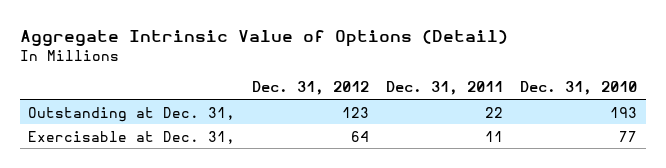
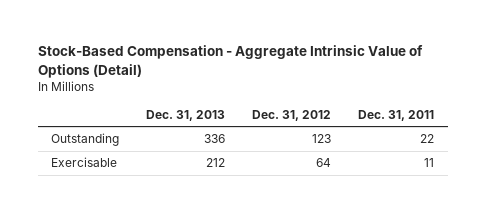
[19,29,508,47] Aggregate Intrinsic Value of Options (Detail) -> [37,45,423,78] Stock-Based Compensation - Aggregate Intrinsic Value of Options (Detail)
[520,81,638,96] Dec. 31, 2010 -> none
none -> [146,110,226,122] Dec. 31, 2013
[28,106,236,122] Outstanding at Dec. 31, -> [51,133,120,147] Outstanding
[28,130,236,144] Exercisable at Dec. 31, -> [51,157,118,168] Exercisable

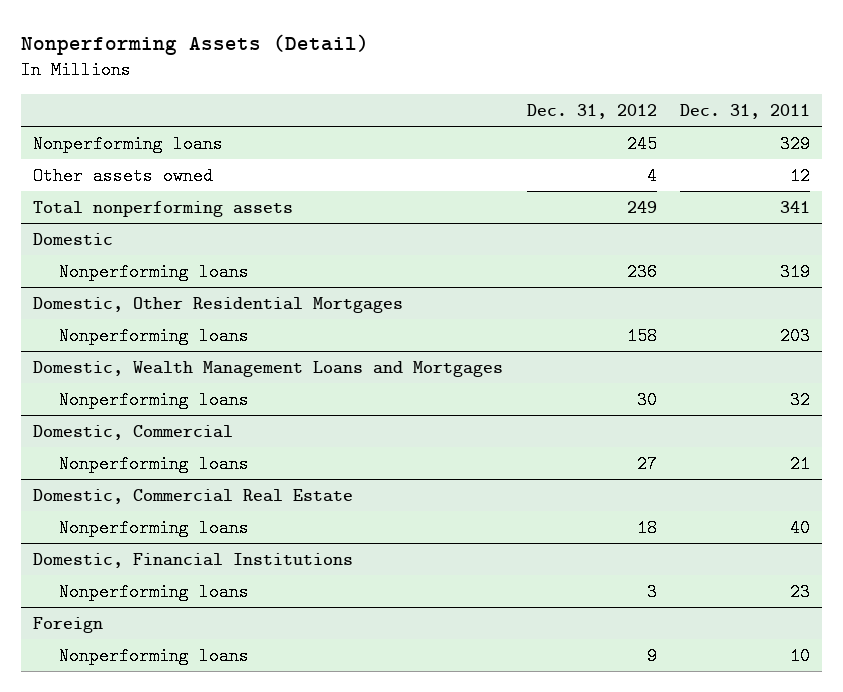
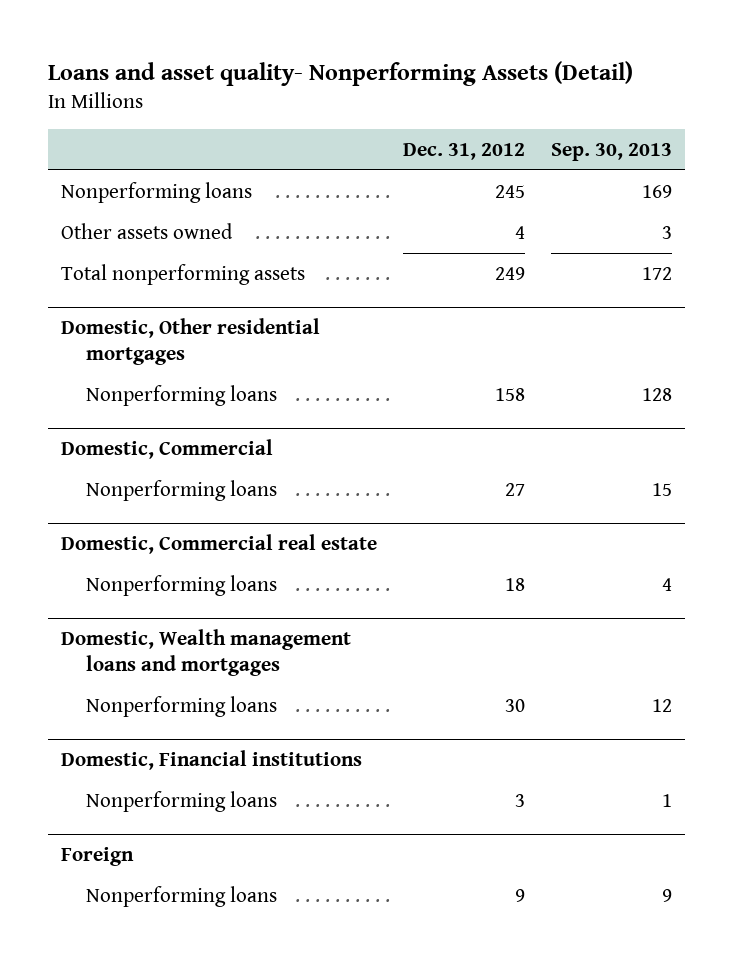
[20,33,369,55] Nonperforming Assets (Detail) -> [48,61,634,87] Loans and asset quality- Nonperforming Assets (Detail)
[680,103,811,119] Dec. 31, 2011 -> none
none -> [551,142,673,161] Sep. 30, 2013
[32,232,113,245] Domestic -> none
[58,262,249,281] Nonperforming loans -> none
[32,296,403,313] Domestic, Other Residential Mortgages -> [61,317,321,366] Domestic, Other residential mortgages
[32,360,503,377] Domestic, Wealth Management Loans and Mortgages -> none
[58,390,249,409] Nonperforming loans -> none
[32,488,353,504] Domestic, Commercial Real Estate -> [61,533,378,554] Domestic, Commercial real estate
none -> [61,628,352,677] Domestic, Wealth management loans and mortgages
none -> [85,695,277,717] Nonperforming loans
[32,552,353,568] Domestic, Financial Institutions -> [61,749,363,770] Domestic, Financial institutions

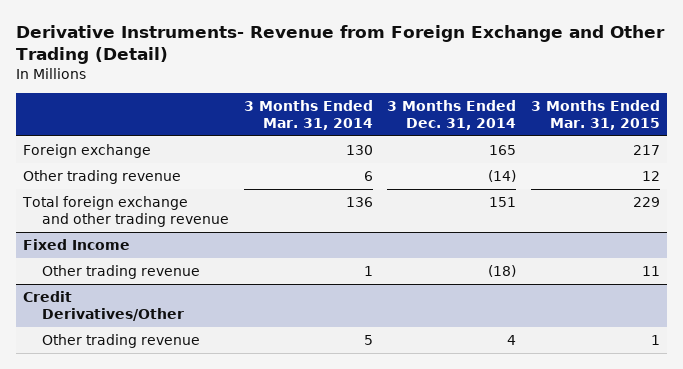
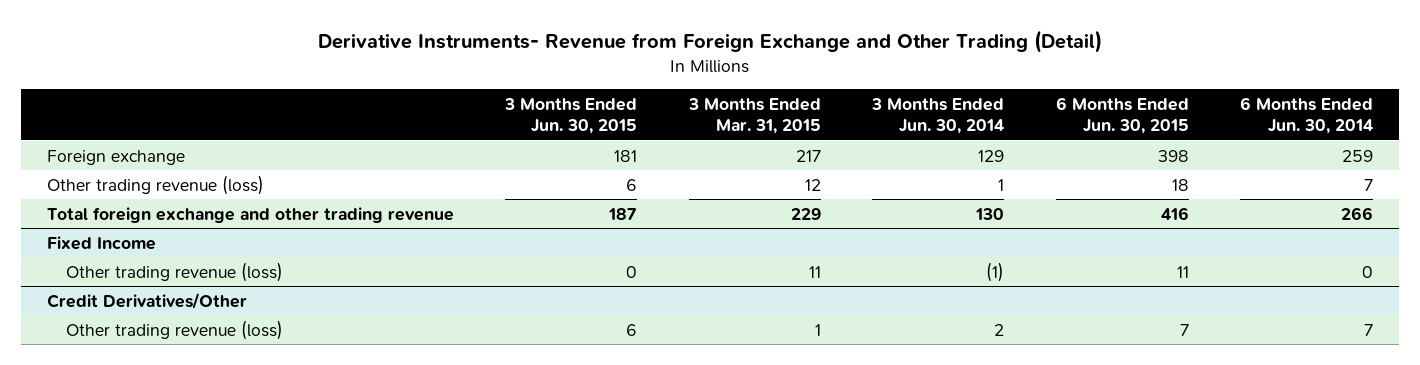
[243,100,373,130] 3 Months Ended Mar. 31, 2014 -> none
[387,100,517,130] 3 Months Ended Dec. 31, 2014 -> none
none -> [504,97,638,135] 3 Months Ended Jun. 30, 2015
none -> [871,97,1005,135] 3 Months Ended Jun. 30, 2014
none -> [1055,96,1189,135] 6 Months Ended Jun. 30, 2015
none -> [1240,96,1374,135] 6 Months Ended Jun. 30, 2014
[22,170,181,185] Other trading revenue -> [46,174,264,195] Other trading revenue (loss)
[42,265,201,280] Other trading revenue -> [66,261,284,282] Other trading revenue (loss)
[42,334,201,349] Other trading revenue -> [66,319,284,340] Other trading revenue (loss)

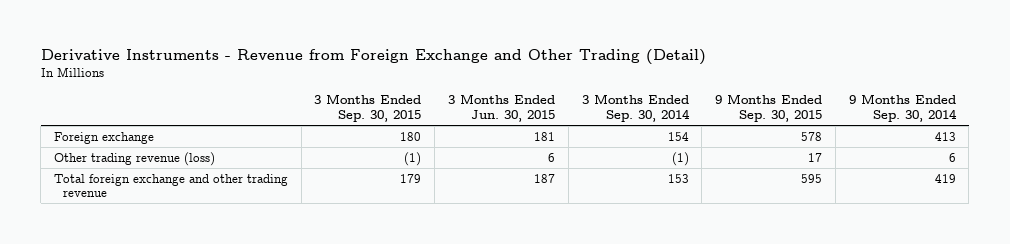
[317,30,1102,54] Derivative Instruments- Revenue from Foreign Exchange and Other Trading (Detail) -> [40,49,706,66] Derivative Instruments - Revenue from Foreign Exchange and Other Trading (Detail)
[687,97,821,135] 3 Months Ended Mar. 31, 2015 -> none
[871,97,1005,135] 3 Months Ended Jun. 30, 2014 -> none
[1055,96,1189,135] 6 Months Ended Jun. 30, 2015 -> none
[1240,96,1374,135] 6 Months Ended Jun. 30, 2014 -> none
none -> [314,94,422,122] 3 Months Ended Sep. 30, 2015
none -> [581,94,690,122] 3 Months Ended Sep. 30, 2014
none -> [715,94,823,122] 9 Months Ended Sep. 30, 2015
none -> [848,94,957,122] 9 Months Ended Sep. 30, 2014
[46,235,156,250] Fixed Income -> none
[66,261,284,282] Other trading revenue (loss) -> none
[46,292,247,309] Credit Derivatives/Other -> none
[66,319,284,340] Other trading revenue (loss) -> none

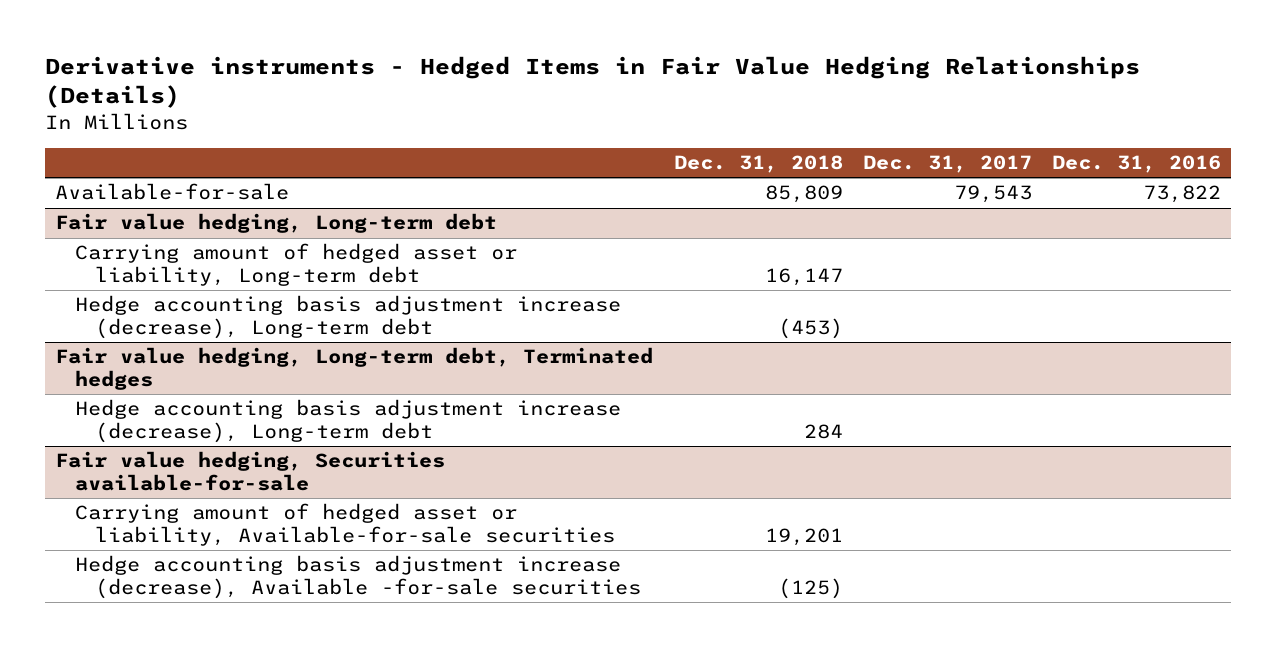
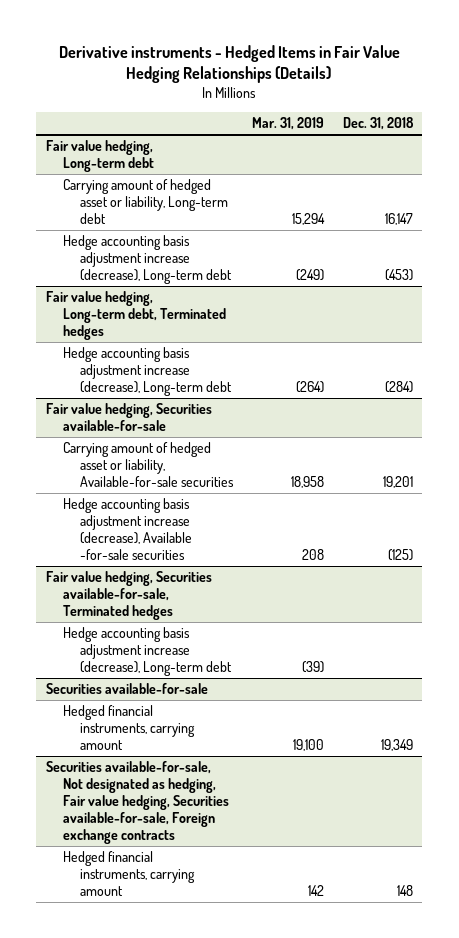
[862,154,1032,173] Dec. 31, 2017 -> none
[1052,154,1222,173] Dec. 31, 2016 -> none
none -> [252,117,325,131] Mar. 31, 2019
[55,183,290,201] Available-for-sale -> none
[803,423,843,439] 284 -> [384,380,413,393] (284)
none -> [45,571,212,620] Fair value hedging, Securities available-for-sale, Terminated hedges
none -> [62,627,233,676] Hedge accounting basis adjustment increase (decrease), Long-term debt
none -> [45,683,208,695] Securities available-for-sale
none -> [62,705,196,750] Hedged financial instruments, carrying amount
none -> [45,761,229,844] Securities available-for-sale, Not designated as hedging, Fair value hedging, Securities available-for-sale, Foreign exchange contracts
none -> [62,851,196,896] Hedged financial instruments, carrying amount

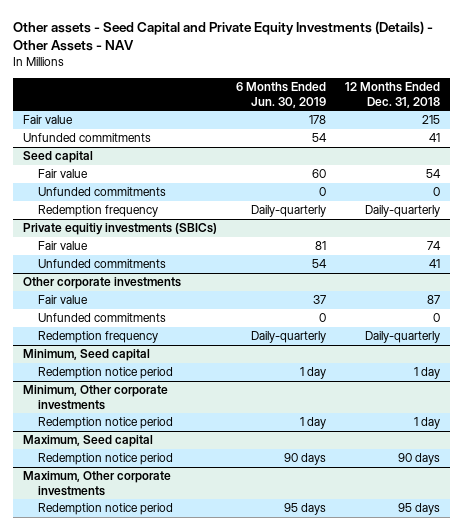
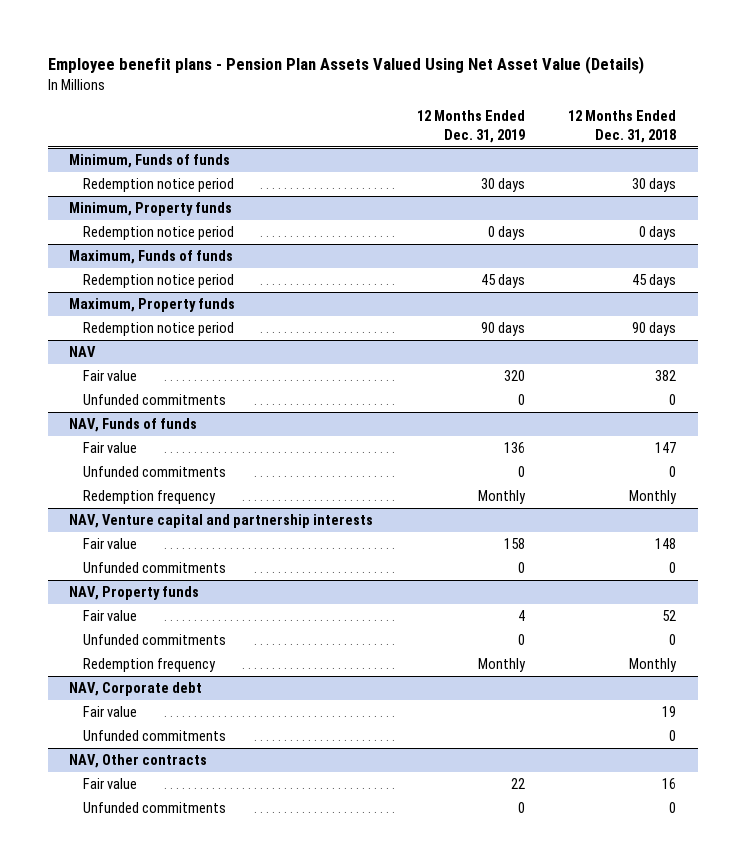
[13,20,434,52] Other assets - Seed Capital and Private Equity Investments (Details) - Other Assets - NAV -> [47,56,644,75] Employee benefit plans - Pension Plan Assets Valued Using Net Asset Value (Details)
[236,82,327,108] 6 Months Ended Jun. 30, 2019 -> none
none -> [416,110,525,143] 12 Months Ended Dec. 31, 2019
[22,133,151,143] Unfunded commitments -> none
[22,151,93,164] Seed capital -> none
[38,169,89,179] Fair value -> none
none -> [69,154,231,169] Minimum, Funds of funds
none -> [83,178,235,193] Redemption notice period
none -> [69,202,233,217] Minimum, Property funds
none -> [83,226,235,241] Redemption notice period
none -> [69,250,234,265] Maximum, Funds of funds
none -> [83,274,235,289] Redemption notice period
none -> [69,298,236,313] Maximum, Property funds
none -> [83,322,235,337] Redemption notice period
none -> [69,346,97,358] NAV
[422,115,441,125] 215 -> [654,370,676,382] 382
[38,205,159,218] Redemption frequency -> none
[22,223,217,236] Private equitiy investments (SBICs) -> none
[38,259,167,269] Unfunded commitments -> none
[22,277,181,290] Other corporate investments -> none
[38,295,89,305] Fair value -> none
none -> [69,418,198,433] NAV, Funds of funds
[427,241,442,251] 74 -> [654,442,676,454] 147
[22,349,150,362] Minimum, Seed capital -> none
[38,367,174,380] Redemption notice period -> none
[22,385,168,410] Minimum, Other corporate investments -> none
[38,417,174,430] Redemption notice period -> none
[22,435,153,448] Maximum, Seed capital -> none
[38,453,174,466] Redemption notice period -> none
[22,471,171,496] Maximum, Other corporate investments -> none
[38,503,174,516] Redemption notice period -> none
[365,331,441,344] Daily-quarterly -> [628,490,677,505] Monthly
none -> [69,514,374,529] NAV, Venture capital and partnership interests
none -> [83,538,138,550] Fair value
none -> [83,562,227,574] Unfunded commitments
none -> [69,586,200,601] NAV, Property funds
none -> [83,610,138,622] Fair value
none -> [83,634,227,646] Unfunded commitments
none -> [83,658,217,673] Redemption frequency
none -> [69,682,203,697] NAV, Corporate debt
none -> [83,706,138,718] Fair value
none -> [83,730,227,742] Unfunded commitments
none -> [69,754,208,769] NAV, Other contracts
none -> [83,778,138,790] Fair value
none -> [83,802,227,814] Unfunded commitments

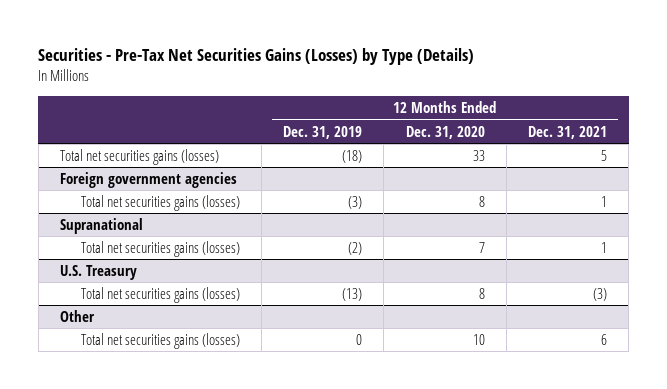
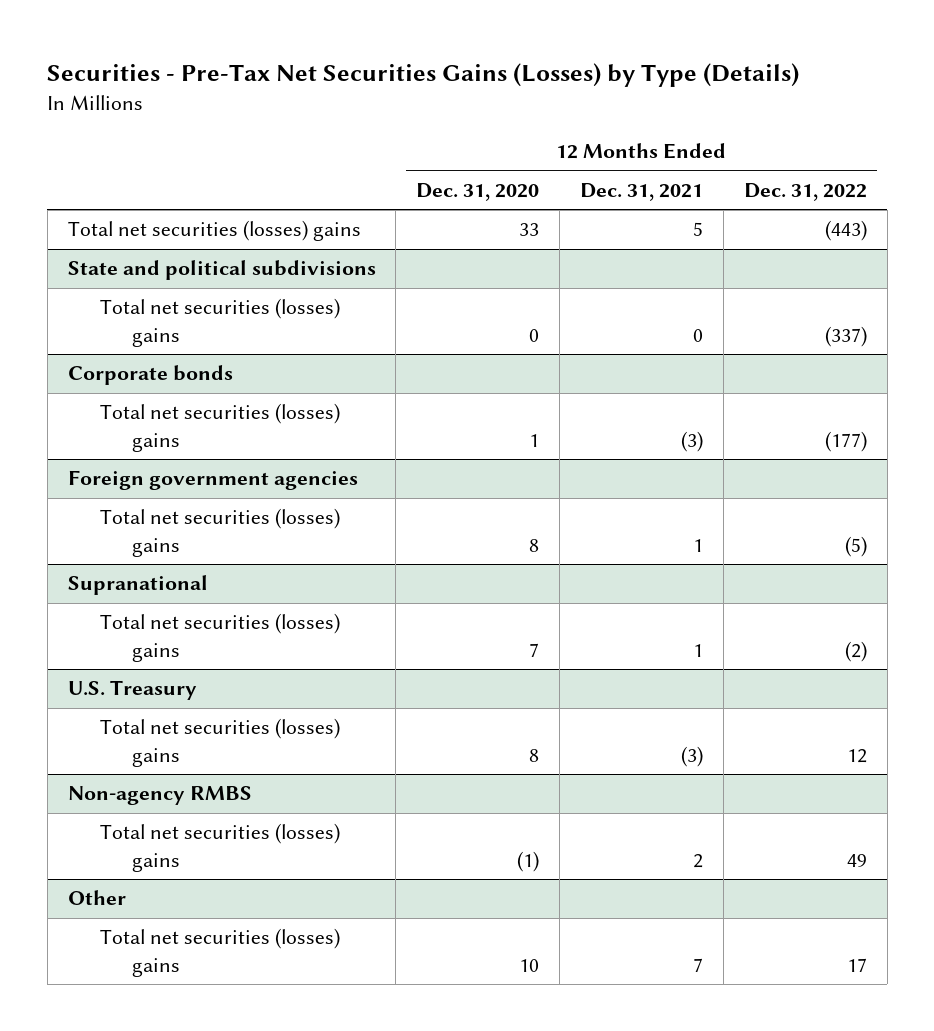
[283,125,363,139] Dec. 31, 2019 -> none
none -> [743,183,867,202] Dec. 31, 2022
[60,148,220,165] Total net securities gains (losses) -> [67,220,361,242] Total net securities (losses) gains
none -> [67,260,376,281] State and political subdivisions
none -> [99,298,340,347] Total net securities (losses) gains
none -> [67,365,233,386] Corporate bonds
none -> [99,403,340,452] Total net securities (losses) gains
[80,194,240,211] Total net securities gains (losses) -> [99,508,340,557] Total net securities (losses) gains
[80,240,240,257] Total net securities gains (losses) -> [99,613,340,662] Total net securities (losses) gains
[80,286,240,303] Total net securities gains (losses) -> [99,718,340,767] Total net securities (losses) gains
none -> [67,786,252,806] Non-agency RMBS
none -> [99,823,340,872] Total net securities (losses) gains
[80,332,240,349] Total net securities gains (losses) -> [99,928,340,977] Total net securities (losses) gains
[601,333,608,345] 6 -> [692,957,703,972] 7

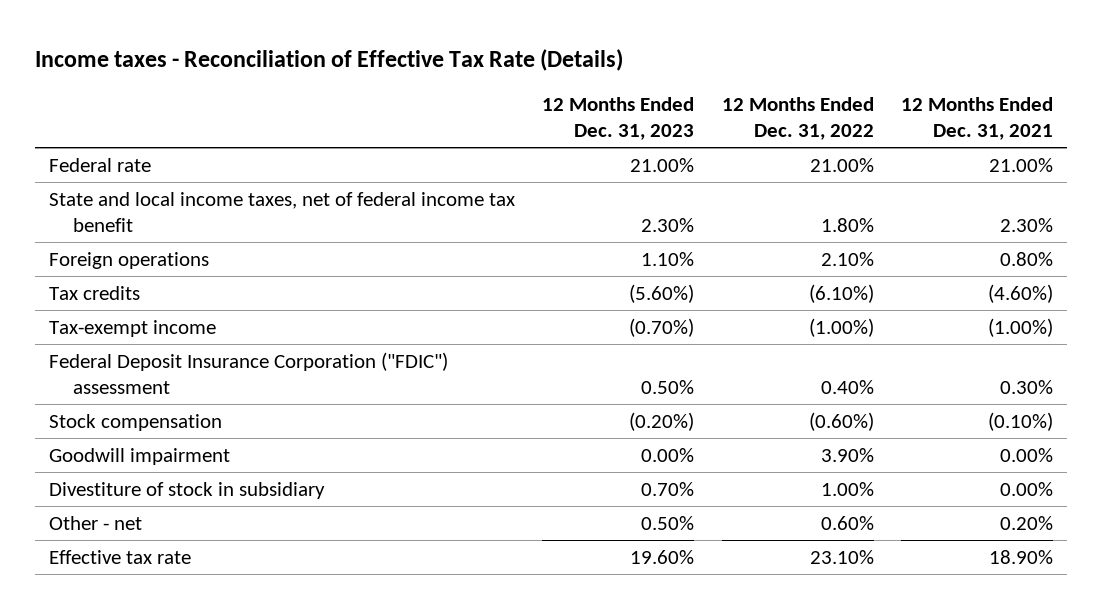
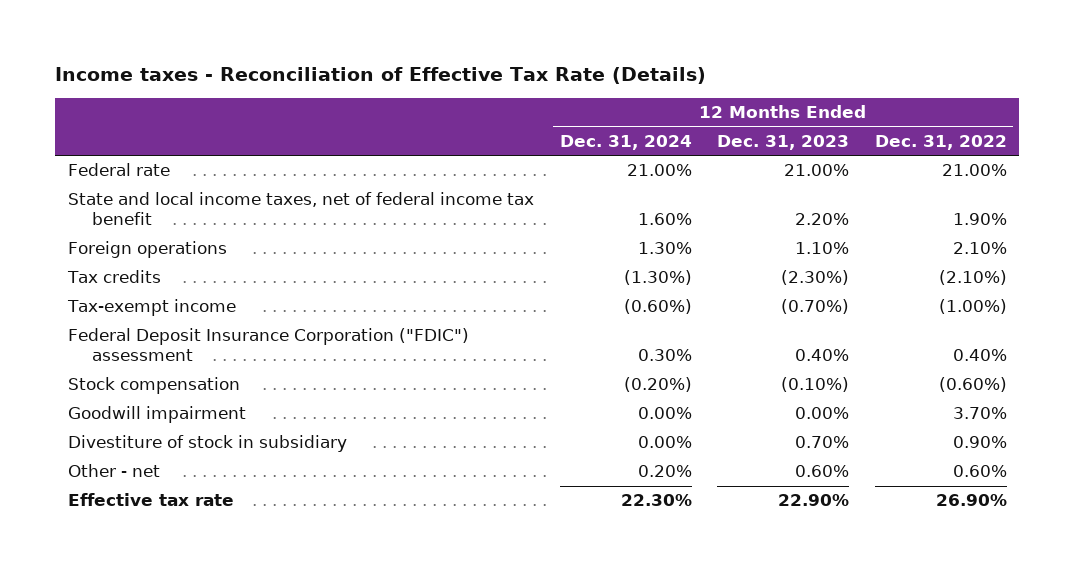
[901,97,1054,140] 12 Months Ended Dec. 31, 2021 -> none
none -> [559,135,692,151] Dec. 31, 2024
[641,217,695,232] 2.30% -> [795,213,850,226] 2.20%
[820,217,874,232] 1.80% -> [952,213,1007,226] 1.90%
[629,283,695,303] (5.60%) -> [781,270,850,286] (2.30%)
[808,283,874,303] (6.10%) -> [938,270,1007,286] (2.10%)
[641,379,695,394] 0.50% -> [795,349,850,362] 0.40%
[629,411,695,431] (0.20%) -> [781,377,850,393] (0.10%)
[820,447,874,462] 3.90% -> [952,407,1007,420] 3.70%
[820,481,874,496] 1.00% -> [952,436,1007,449] 0.90%
[641,515,695,530] 0.50% -> [795,465,850,478] 0.60%
[630,549,695,564] 19.60% -> [778,494,850,507] 22.90%
[809,549,874,564] 23.10% -> [935,494,1007,507] 26.90%

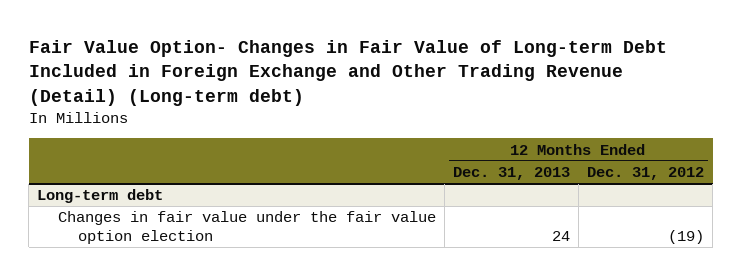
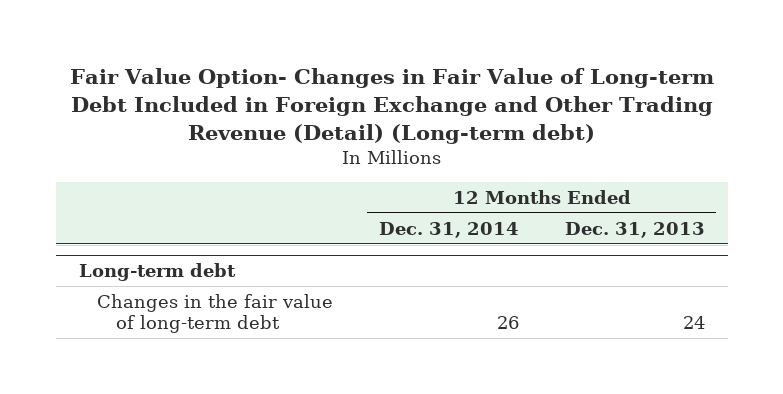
[587,166,705,180] Dec. 31, 2012 -> none
none -> [378,221,519,238] Dec. 31, 2014
[57,211,436,244] Changes in fair value under the fair value option election -> [97,294,334,333] Changes in the fair value of long-term debt

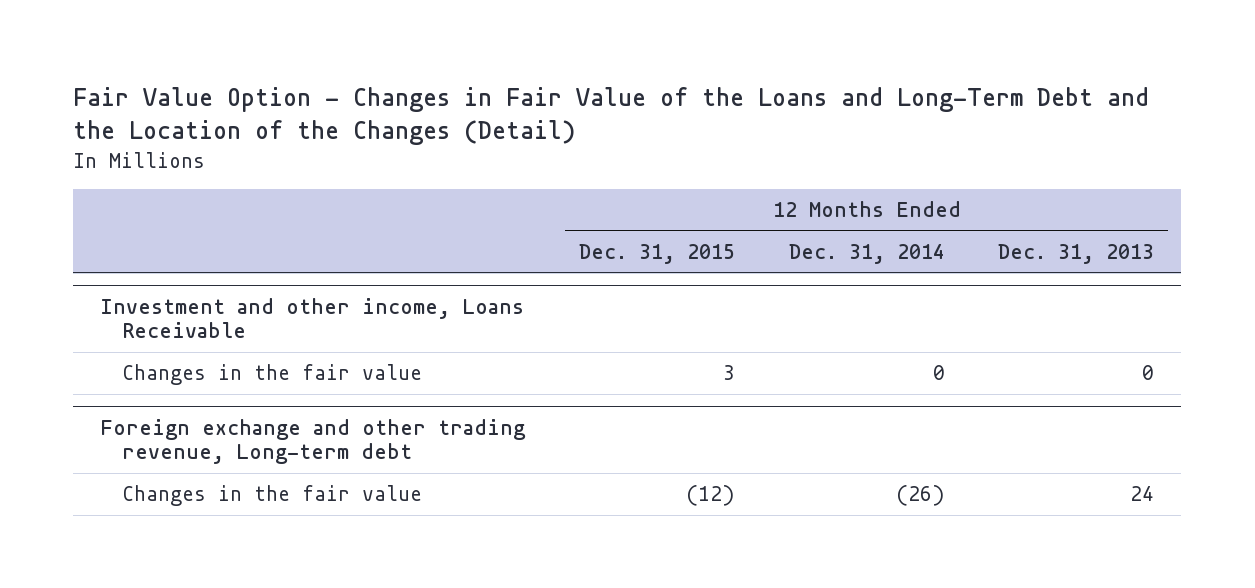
[69,67,714,144] Fair Value Option- Changes in Fair Value of Long-term Debt Included in Foreign Exchange and Other Trading Revenue (Detail) (Long-term debt) -> [73,87,1150,146] Fair Value Option - Changes in Fair Value of the Loans and Long-Term Debt and the Location of the Changes (Detail)
none -> [578,243,735,264] Dec. 31, 2015
[78,263,236,282] Long-term debt -> none
none -> [100,297,525,339] Investment and other income, Loans Receivable
[97,294,334,333] Changes in the fair value of long-term debt -> [121,364,422,386] Changes in the fair value
[496,315,519,329] 26 -> [932,365,945,381] 0
[682,315,705,329] 24 -> [1142,365,1155,381] 0
none -> [100,418,527,465] Foreign exchange and other trading revenue, Long-term debt
none -> [121,485,422,507] Changes in the fair value

